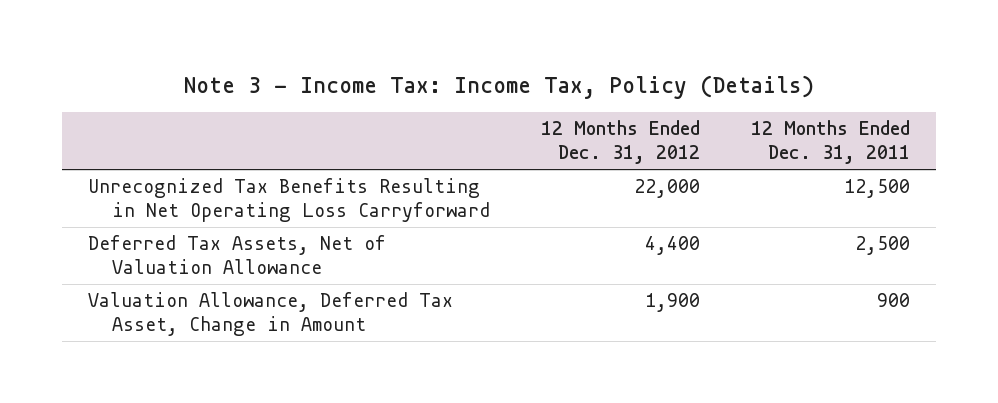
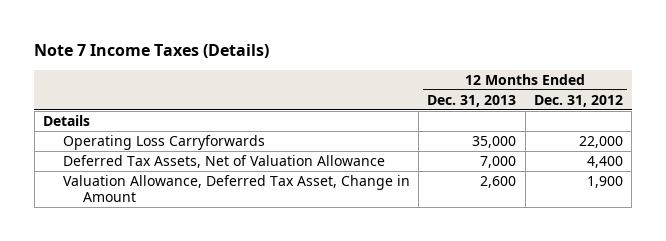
[184,74,815,99] Note 3 - Income Tax: Income Tax, Policy (Details) -> [34,43,270,58] Note 7 Income Taxes (Details)
[751,120,911,165] 12 Months Ended Dec. 31, 2011 -> none
none -> [427,94,517,107] Dec. 31, 2013
[87,178,491,223] Unrecognized Tax Benefits Resulting in Net Operating Loss Carryforward -> none
none -> [43,114,91,126] Details
none -> [62,134,265,150] Operating Loss Carryforwards

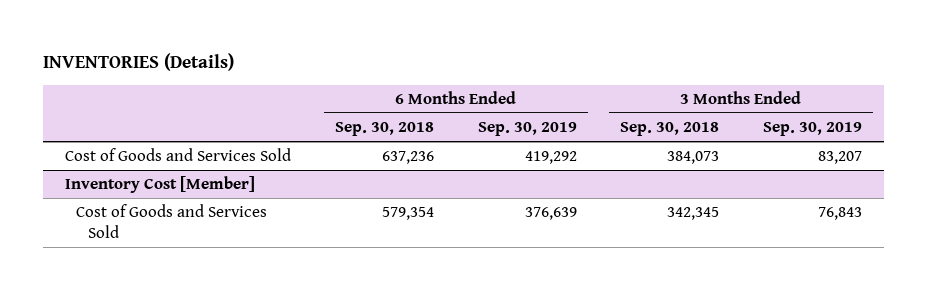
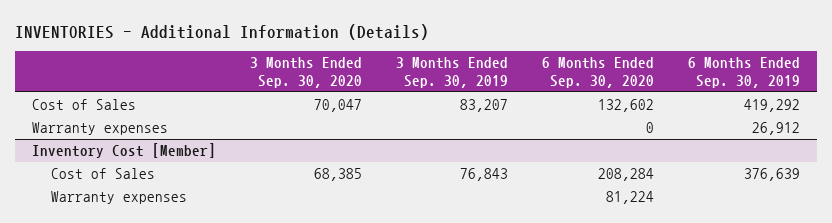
[42,53,234,72] INVENTORIES (Details) -> [14,23,429,40] INVENTORIES - Additional Information (Details)
[334,122,434,137] Sep. 30, 2018 -> none
[620,122,720,137] Sep. 30, 2018 -> none
none -> [249,56,362,88] 3 Months Ended Sep. 30, 2020
none -> [542,56,655,88] 6 Months Ended Sep. 30, 2020
[64,148,291,162] Cost of Goods and Services Sold -> [31,98,136,110] Cost of Sales
none -> [31,121,168,135] Warranty expenses
[76,204,268,238] Cost of Goods and Services Sold -> [50,167,155,179] Cost of Sales
none -> [50,190,187,204] Warranty expenses

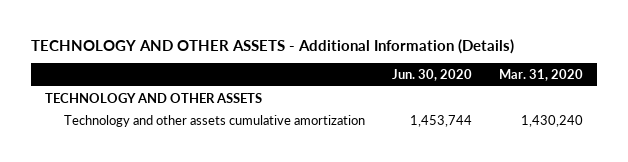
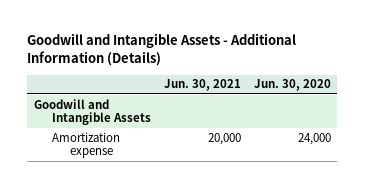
[31,38,515,54] TECHNOLOGY AND OTHER ASSETS - Additional Information (Details) -> [27,33,297,67] Goodwill and Intangible Assets - Additional Information (Details)
[499,68,584,81] Mar. 31, 2020 -> none
none -> [163,79,241,92] Jun. 30, 2021
[44,92,262,103] TECHNOLOGY AND OTHER ASSETS -> none
[63,114,365,127] Technology and other assets cumulative amortization -> none
none -> [33,98,152,126] Goodwill and Intangible Assets
none -> [52,131,121,159] Amortization expense

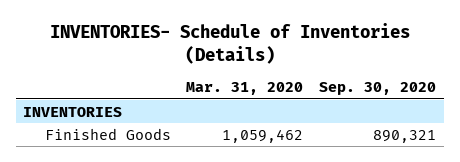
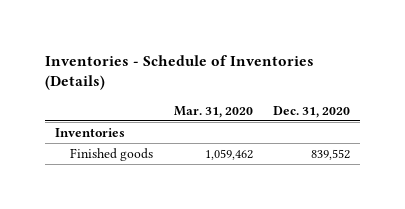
[49,23,410,65] INVENTORIES- Schedule of Inventories (Details) -> [45,54,315,91] Inventories - Schedule of Inventories (Details)
[319,82,437,96] Sep. 30, 2020 -> none
none -> [273,105,351,118] Dec. 31, 2020
[23,106,123,117] INVENTORIES -> [55,127,126,137] Inventories
[44,127,171,140] Finished Goods -> [70,147,154,161] Finished goods

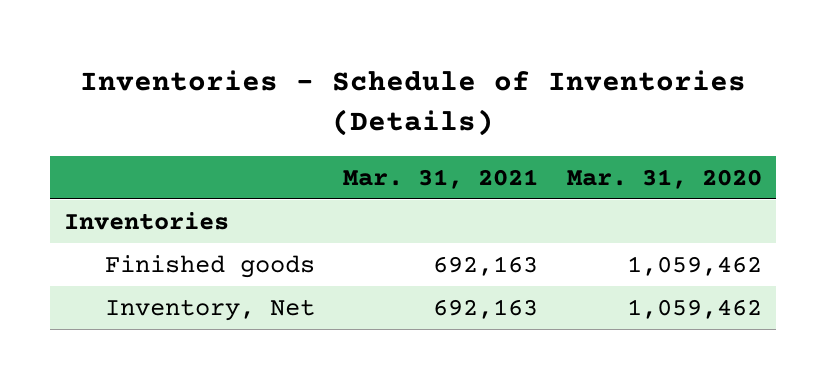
[273,105,351,118] Dec. 31, 2020 -> none
none -> [343,168,539,189] Mar. 31, 2021
none -> [104,299,315,322] Inventory, Net

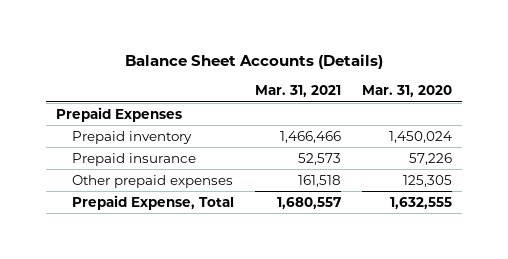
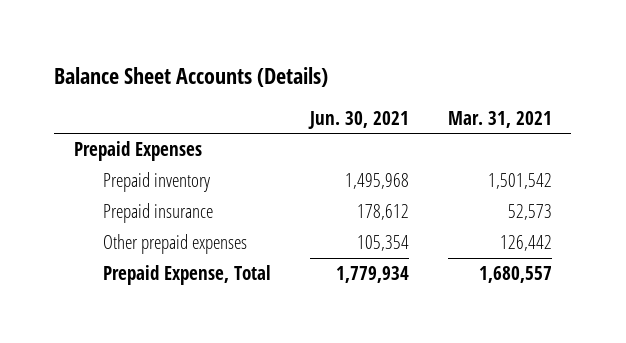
[361,85,452,98] Mar. 31, 2020 -> none
none -> [308,110,410,129] Jun. 30, 2021
[280,130,342,143] 1,466,466 -> [487,173,552,190] 1,501,542
[298,174,342,187] 161,518 -> [499,235,552,252] 126,442

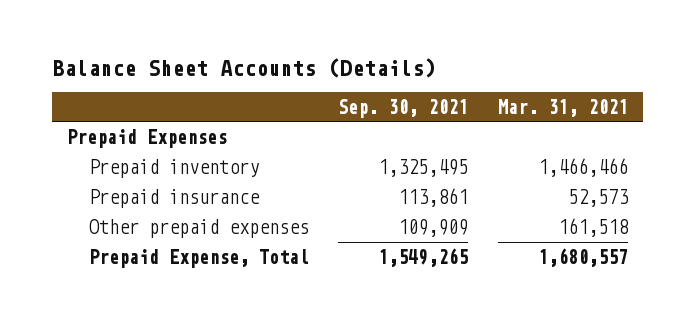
[308,110,410,129] Jun. 30, 2021 -> none
none -> [338,98,469,118] Sep. 30, 2021
[487,173,552,190] 1,501,542 -> [537,157,628,177] 1,466,466
[499,235,552,252] 126,442 -> [557,217,629,237] 161,518

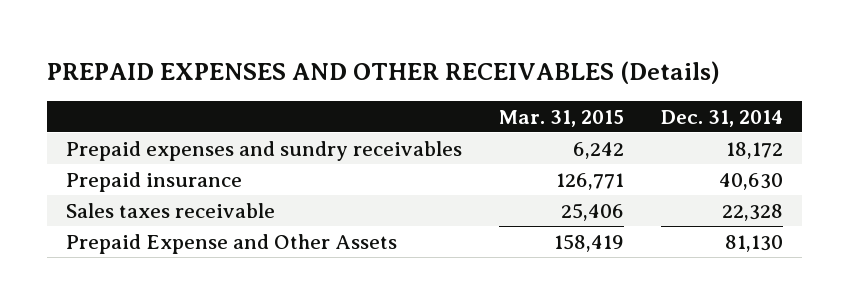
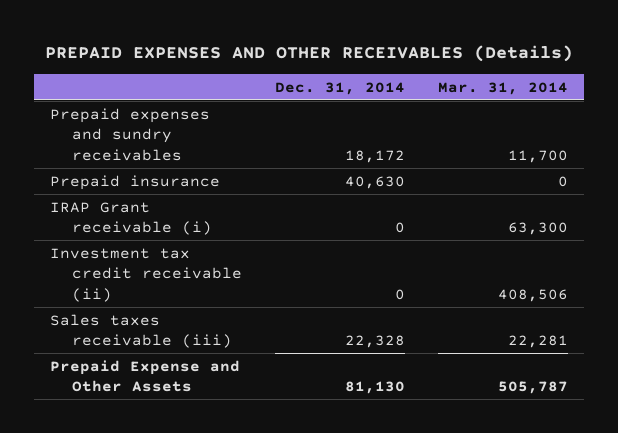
[498,109,624,127] Mar. 31, 2015 -> none
none -> [437,81,568,95] Mar. 31, 2014
none -> [49,201,213,236] IRAP Grant receivable (i)
none -> [49,247,243,302] Investment tax credit receivable (ii)
[65,202,275,218] Sales taxes receivable -> [49,313,233,349] Sales taxes receivable (iii)

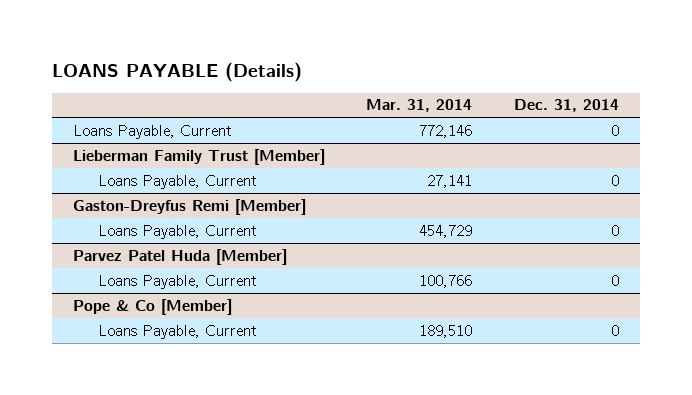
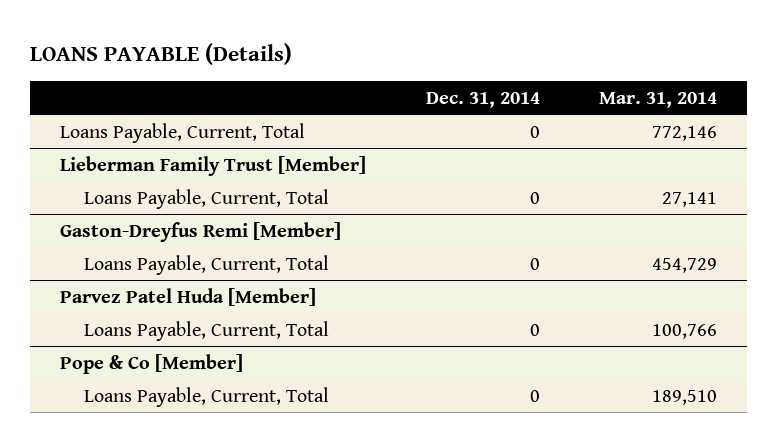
[72,124,232,139] Loans Payable, Current -> [60,122,306,143] Loans Payable, Current, Total
[98,174,258,189] Loans Payable, Current -> [83,188,329,209] Loans Payable, Current, Total
[98,224,258,239] Loans Payable, Current -> [83,254,329,275] Loans Payable, Current, Total
[98,274,258,289] Loans Payable, Current -> [83,320,329,341] Loans Payable, Current, Total
[98,324,258,339] Loans Payable, Current -> [83,386,329,407] Loans Payable, Current, Total

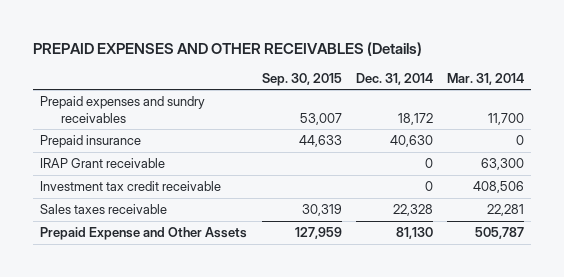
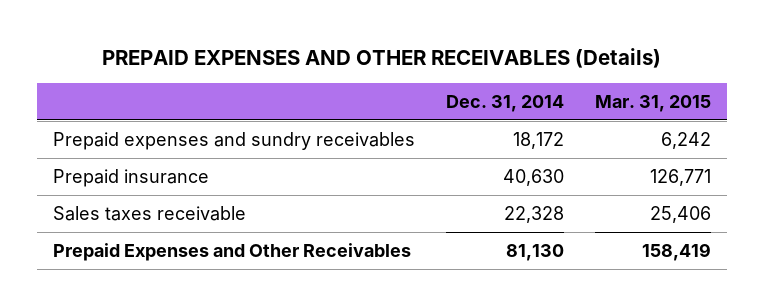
[261,72,342,86] Sep. 30, 2015 -> none
[446,72,524,85] Mar. 31, 2014 -> none
none -> [595,94,712,112] Mar. 31, 2015
[40,158,166,169] IRAP Grant receivable -> none
[40,181,222,192] Investment tax credit receivable -> none
[40,227,248,241] Prepaid Expense and Other Assets -> [53,242,412,261] Prepaid Expenses and Other Receivables

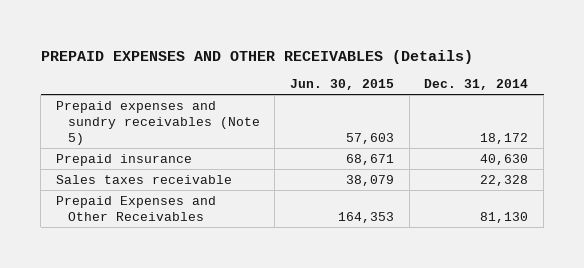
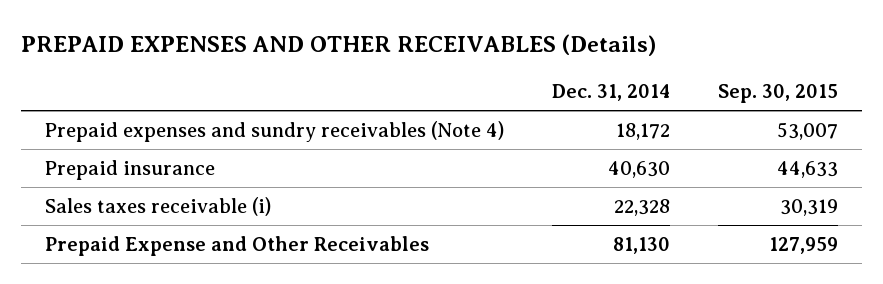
[290,79,395,91] Jun. 30, 2015 -> none
none -> [717,84,838,104] Sep. 30, 2015
[55,100,260,145] Prepaid expenses and sundry receivables (Note 5) -> [45,120,505,142] Prepaid expenses and sundry receivables (Note 4)
[55,174,232,184] Sales taxes receivable -> [45,196,272,216] Sales taxes receivable (i)
[55,195,216,221] Prepaid Expenses and Other Receivables -> [45,235,430,256] Prepaid Expense and Other Receivables

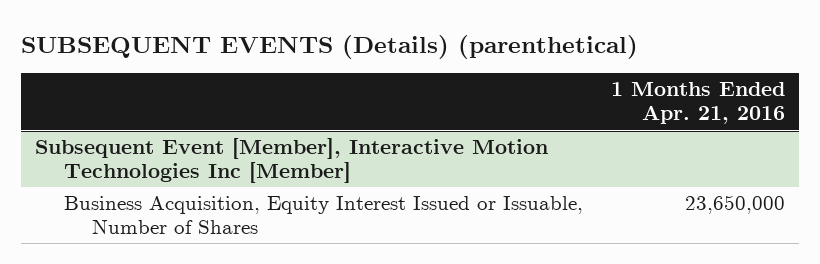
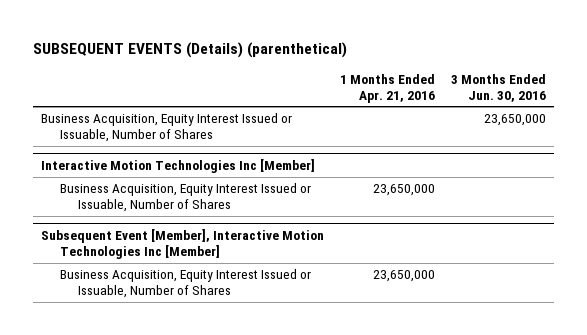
none -> [451,73,547,102] 3 Months Ended Jun. 30, 2016
none -> [40,113,292,143] Business Acquisition, Equity Interest Issued or Issuable, Number of Shares
none -> [40,159,315,174] Interactive Motion Technologies Inc [Member]
none -> [59,183,311,213] Business Acquisition, Equity Interest Issued or Issuable, Number of Shares

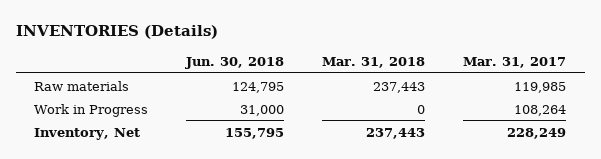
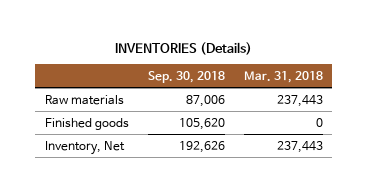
[185,56,285,69] Jun. 30, 2018 -> none
[463,56,567,68] Mar. 31, 2017 -> none
none -> [147,70,225,83] Sep. 30, 2018
[34,103,149,117] Work in Progress -> none
none -> [44,117,129,130] Finished goods

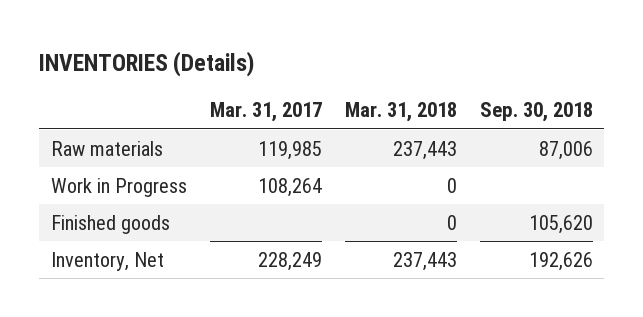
none -> [209,102,322,123] Mar. 31, 2017
none -> [50,177,187,197] Work in Progress

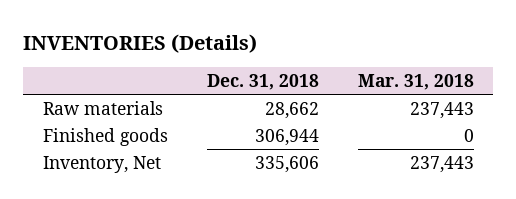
[209,102,322,123] Mar. 31, 2017 -> none
[479,102,593,123] Sep. 30, 2018 -> none
none -> [206,74,319,91] Dec. 31, 2018
[50,177,187,197] Work in Progress -> none

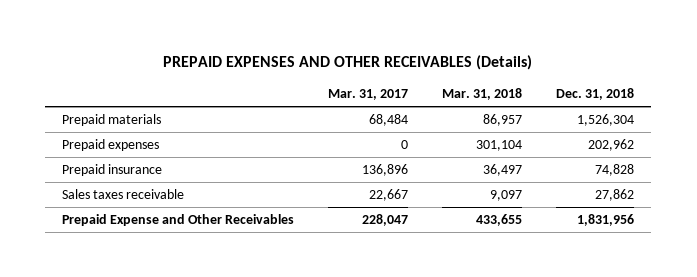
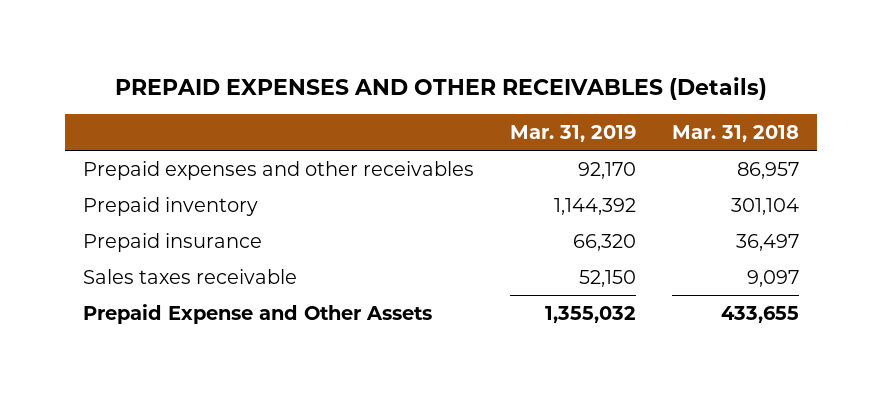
[328,89,409,101] Mar. 31, 2017 -> none
[556,88,635,101] Dec. 31, 2018 -> none
none -> [509,124,636,142] Mar. 31, 2019
[62,113,162,126] Prepaid materials -> [82,160,474,180] Prepaid expenses and other receivables
[62,138,160,151] Prepaid expenses -> [82,196,258,216] Prepaid inventory
[62,213,295,226] Prepaid Expense and Other Receivables -> [82,303,432,324] Prepaid Expense and Other Assets

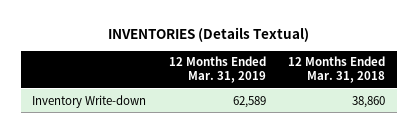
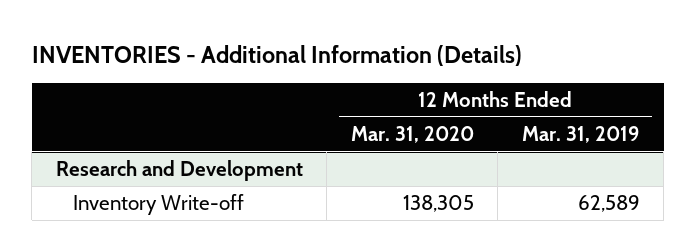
[107,26,309,42] INVENTORIES (Details Textual) -> [31,45,522,67] INVENTORIES - Additional Information (Details)
[288,56,386,84] 12 Months Ended Mar. 31, 2018 -> none
none -> [350,125,474,143] Mar. 31, 2020
none -> [55,159,303,181] Research and Development
[32,94,147,108] Inventory Write-down -> [72,193,244,215] Inventory Write-off

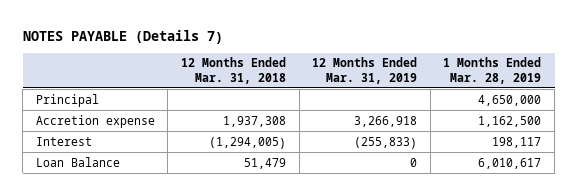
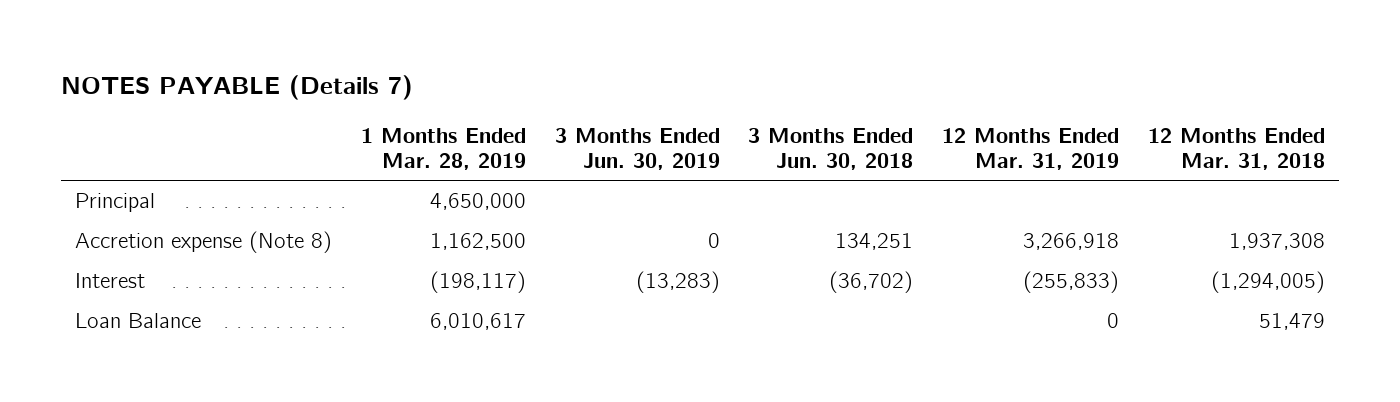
none -> [554,127,720,170] 3 Months Ended Jun. 30, 2019
none -> [748,127,914,170] 3 Months Ended Jun. 30, 2018
[35,114,155,128] Accretion expense -> [75,231,333,254] Accretion expense (Note 8)
[492,136,542,148] 198,117 -> [429,271,526,294] (198,117)

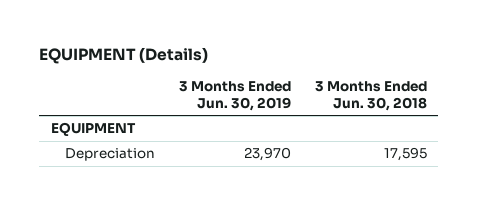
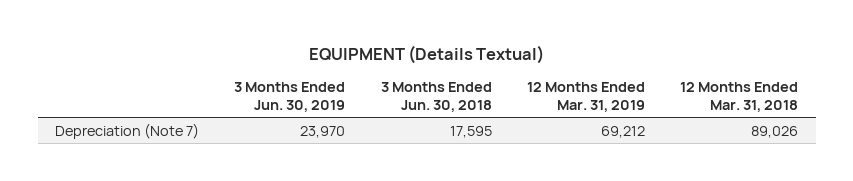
[39,47,209,65] EQUIPMENT (Details) -> [308,44,544,64] EQUIPMENT (Details Textual)
none -> [526,81,645,113] 12 Months Ended Mar. 31, 2019
none -> [680,81,799,113] 12 Months Ended Mar. 31, 2018
[50,122,136,137] EQUIPMENT -> none
[65,148,156,162] Depreciation -> [55,122,200,139] Depreciation (Note 7)

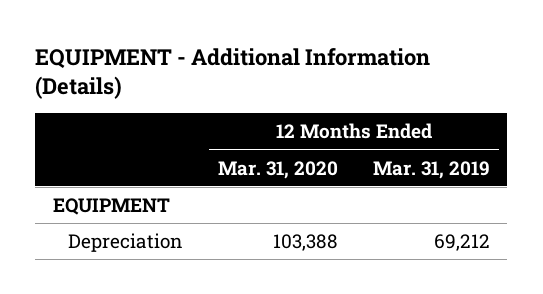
[308,44,544,64] EQUIPMENT (Details Textual) -> [35,47,431,100] EQUIPMENT - Additional Information (Details)
[234,81,346,113] 3 Months Ended Jun. 30, 2019 -> none
[380,81,492,113] 3 Months Ended Jun. 30, 2018 -> none
[680,81,799,113] 12 Months Ended Mar. 31, 2018 -> none
none -> [217,160,338,179] Mar. 31, 2020
none -> [52,197,170,215] EQUIPMENT
[55,122,200,139] Depreciation (Note 7) -> [67,232,183,252] Depreciation

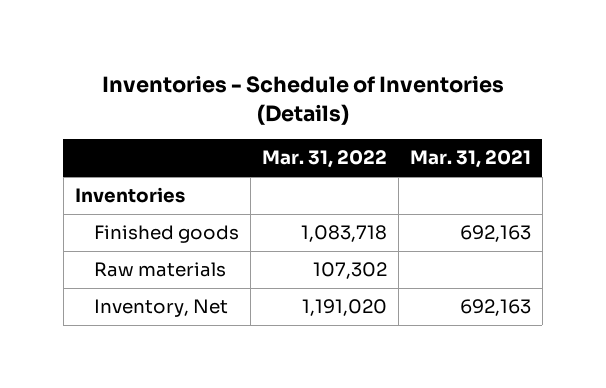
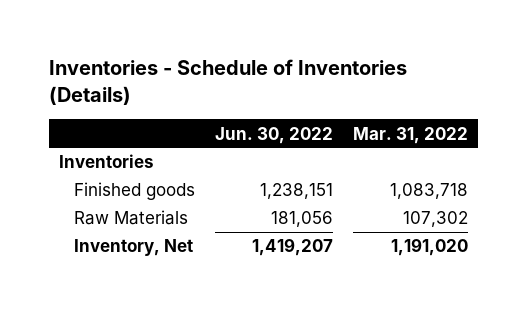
[409,150,531,169] Mar. 31, 2021 -> none
none -> [215,126,334,144] Jun. 30, 2022
[94,262,227,278] Raw materials -> [74,210,189,226] Raw Materials

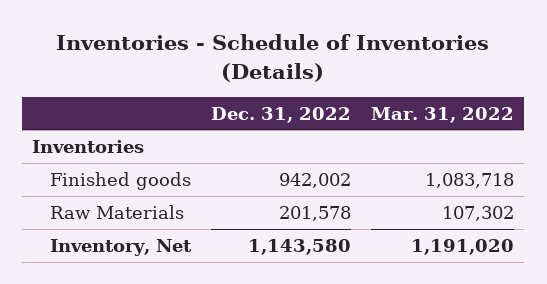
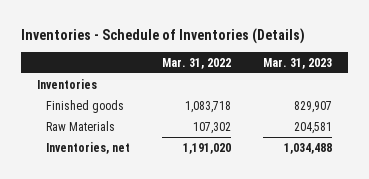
[211,106,352,123] Dec. 31, 2022 -> none
none -> [263,57,333,69] Mar. 31, 2023
[50,238,193,256] Inventory, Net -> [45,141,130,154] Inventories, net

